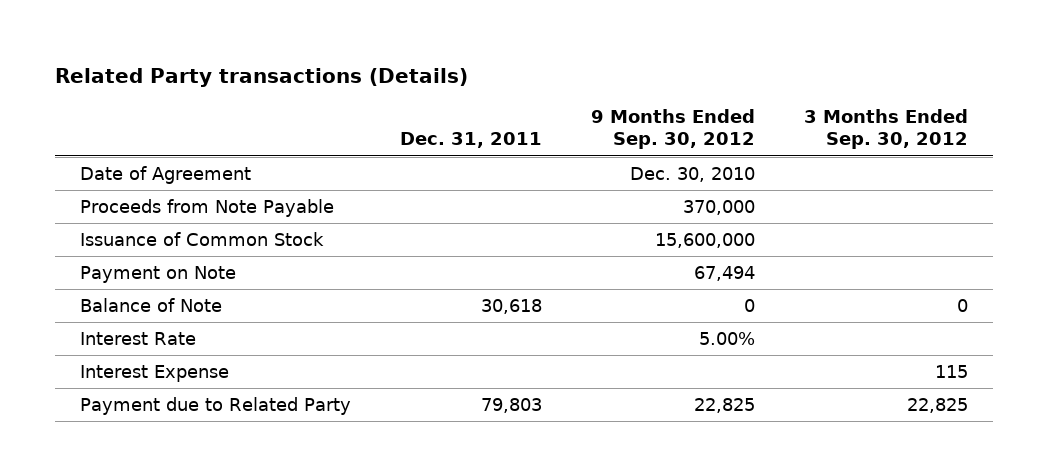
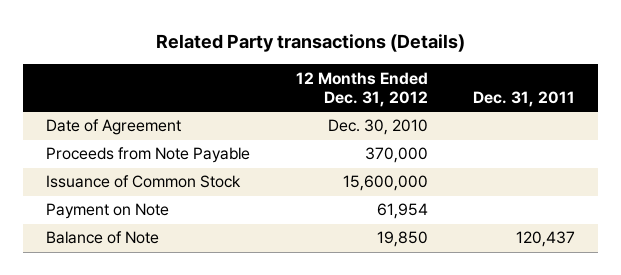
[590,109,755,150] 9 Months Ended Sep. 30, 2012 -> none
[804,109,969,150] 3 Months Ended Sep. 30, 2012 -> none
none -> [295,71,428,108] 12 Months Ended Dec. 31, 2012
[79,332,196,346] Interest Rate -> none
[79,365,229,383] Interest Expense -> none
[79,397,351,416] Payment due to Related Party -> none
[480,299,542,315] 30,618 -> [516,231,576,248] 120,437

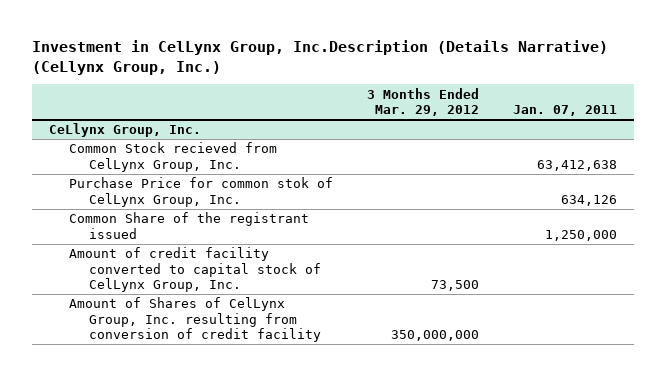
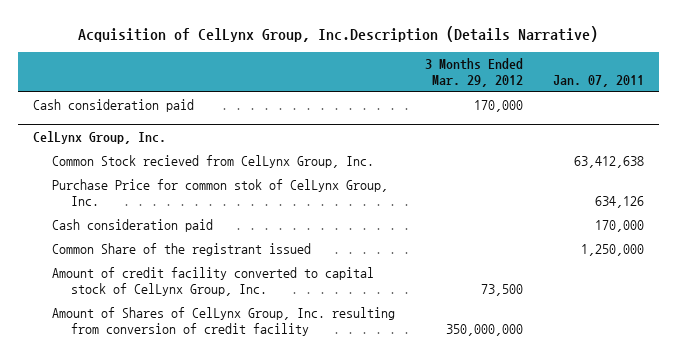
[32,40,609,75] Investment in CelLynx Group, Inc.Description (Details Narrative) (CeLlynx Group, Inc.) -> [78,25,599,42] Acquisition of CelLynx Group, Inc.Description (Details Narrative)
none -> [32,99,194,113] Cash consideration paid
[49,123,202,138] CeLlynx Group, Inc. -> [32,131,166,145] CelLynx Group, Inc.
none -> [52,219,214,233] Cash consideration paid

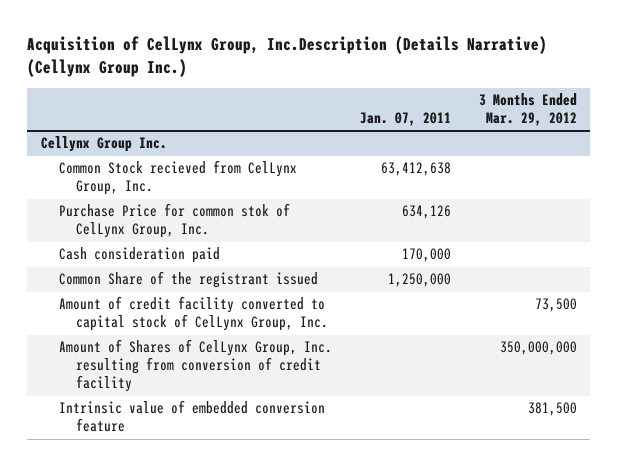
[78,25,599,42] Acquisition of CelLynx Group, Inc.Description (Details Narrative) -> [27,36,548,78] Acquisition of CelLynx Group, Inc.Description (Details Narrative) (Cellynx Group Inc.)
[32,99,194,113] Cash consideration paid -> none
[32,131,166,145] CelLynx Group, Inc. -> [41,136,168,153] Cellynx Group Inc.
none -> [58,400,325,433] Intrinsic value of embedded conversion feature

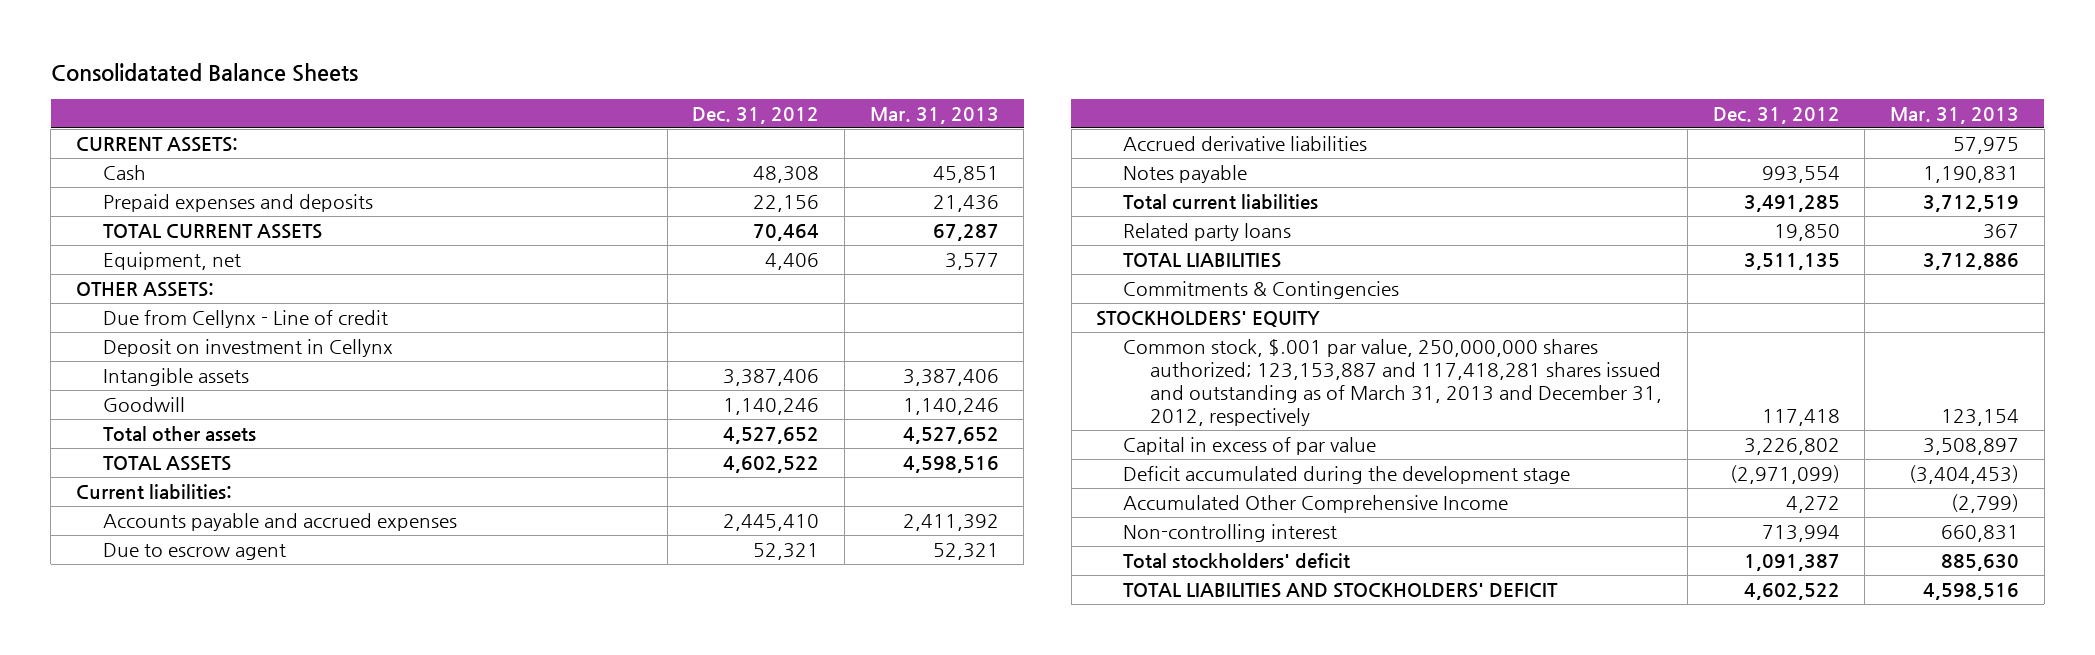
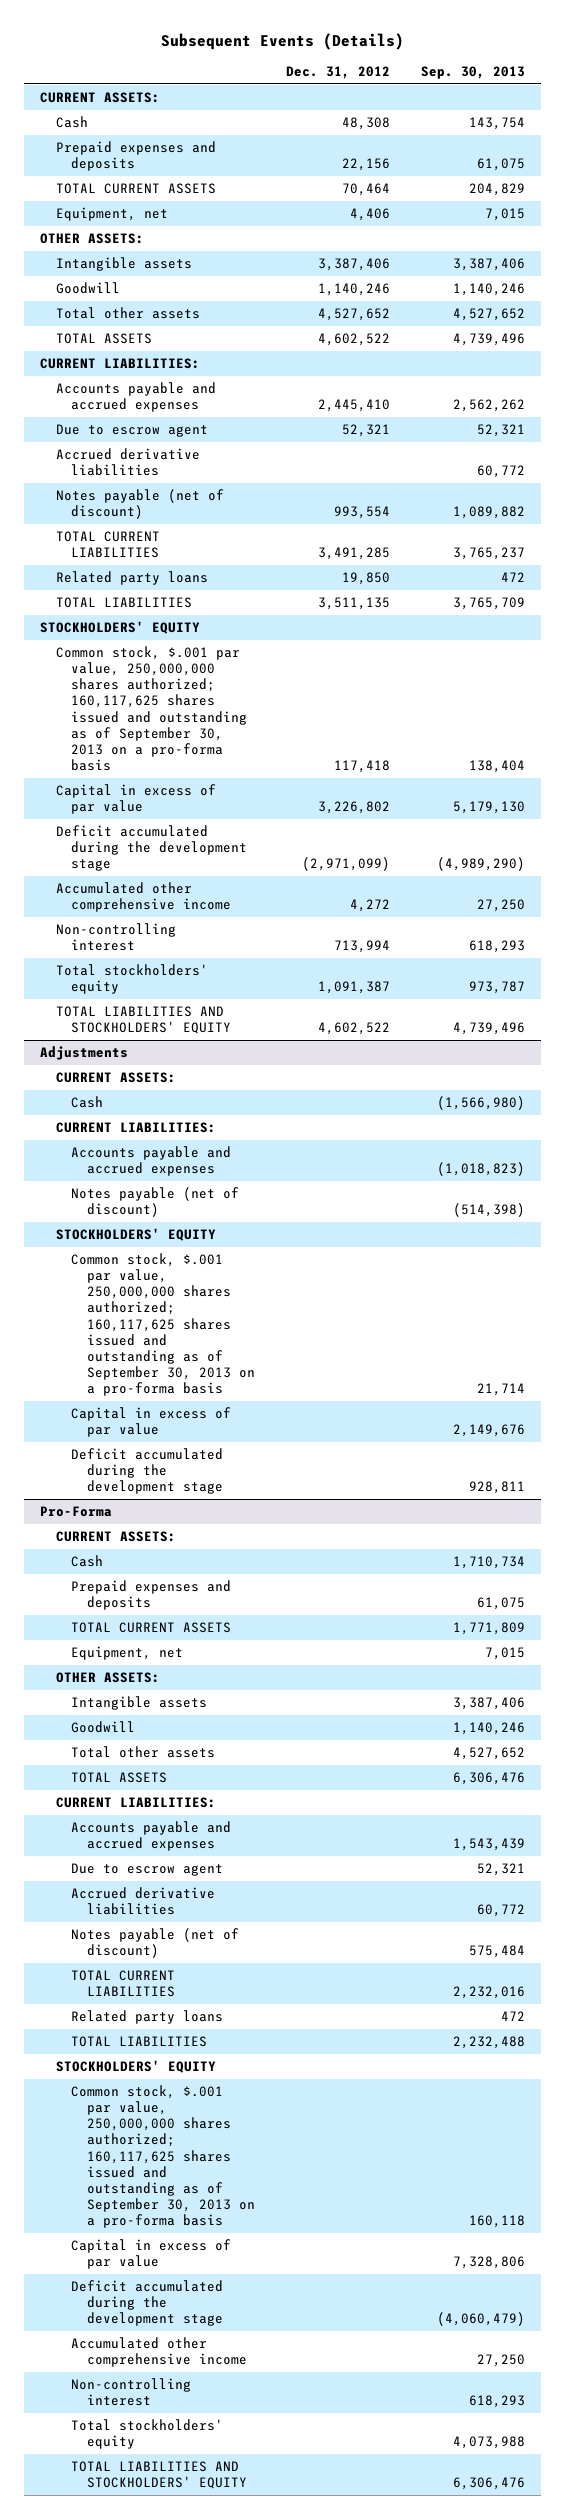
[50,62,358,82] Consolidatated Balance Sheets -> [160,32,404,50] Subsequent Events (Details)
[869,106,999,124] Mar. 31, 2013 -> none
none -> [421,66,526,80] Sep. 30, 2013
[102,310,388,329] Due from Cellynx - Line of credit -> none
[102,339,393,358] Deposit on investment in Cellynx -> none
[75,484,232,500] Current liabilities: -> [40,358,201,370] CURRENT LIABILITIES:
[1123,165,1248,184] Notes payable -> [55,489,224,520] Notes payable (net of discount)
[1123,194,1319,211] Total current liabilities -> [55,531,160,559] TOTAL CURRENT LIABILITIES
[1123,281,1400,300] Commitments & Contingencies -> none
[1123,339,1663,427] Common stock, $.001 par value, 250,000,000 shares authorized; 123,153,887 and 117,418,281 shares issued and outstanding as of March 31, 2013 and December 31, 2012, respectively -> [55,646,248,772] Common stock, $.001 par value, 250,000,000 shares authorized; 160,117,625 shares issued and outstanding as of September 30, 2013 on a pro-forma basis
[1123,495,1509,514] Accumulated Other Comprehensive Income -> [55,882,232,913] Accumulated other comprehensive income
[1123,553,1351,570] Total stockholders' deficit -> [55,964,208,995] Total stockholders' equity
[1123,583,1559,599] TOTAL LIABILITIES AND STOCKHOLDERS' DEFICIT -> [55,1006,232,1035] TOTAL LIABILITIES AND STOCKHOLDERS' EQUITY
none -> [40,1046,129,1061] Adjustments
none -> [55,1072,176,1084] CURRENT ASSETS:
none -> [71,1096,104,1109] Cash
none -> [55,1122,216,1134] CURRENT LIABILITIES:
none -> [71,1146,232,1177] Accounts payable and accrued expenses
none -> [71,1187,240,1218] Notes payable (net of discount)
none -> [55,1228,216,1242] STOCKHOLDERS' EQUITY
none -> [71,1253,255,1397] Common stock, $.001 par value, 250,000,000 shares authorized; 160,117,625 shares issued and outstanding as of September 30, 2013 on a pro-forma basis
none -> [71,1407,232,1438] Capital in excess of par value
none -> [71,1448,224,1495] Deficit accumulated during the development stage
none -> [40,1506,113,1518] Pro-Forma
none -> [55,1531,176,1543] CURRENT ASSETS:
none -> [71,1555,104,1568] Cash
none -> [71,1580,232,1611] Prepaid expenses and deposits
none -> [71,1622,232,1634] TOTAL CURRENT ASSETS
none -> [71,1646,184,1661] Equipment, net
none -> [55,1672,160,1684] OTHER ASSETS:
none -> [71,1696,208,1711] Intangible assets
none -> [71,1721,136,1734] Goodwill
none -> [71,1746,216,1759] Total other assets
none -> [71,1772,168,1784] TOTAL ASSETS
none -> [55,1797,216,1809] CURRENT LIABILITIES:
none -> [71,1821,232,1852] Accounts payable and accrued expenses
none -> [71,1863,224,1877] Due to escrow agent
none -> [71,1887,216,1916] Accrued derivative liabilities
none -> [71,1928,240,1959] Notes payable (net of discount)
none -> [71,1970,176,1998] TOTAL CURRENT LIABILITIES
none -> [71,2010,224,2025] Related party loans
none -> [71,2036,208,2048] TOTAL LIABILITIES
none -> [55,2060,216,2074] STOCKHOLDERS' EQUITY
none -> [71,2085,255,2229] Common stock, $.001 par value, 250,000,000 shares authorized; 160,117,625 shares issued and outstanding as of September 30, 2013 on a pro-forma basis
none -> [71,2239,232,2270] Capital in excess of par value
none -> [71,2280,224,2327] Deficit accumulated during the development stage
none -> [71,2337,247,2368] Accumulated other comprehensive income
none -> [71,2378,192,2407] Non-controlling interest
none -> [71,2419,224,2450] Total stockholders' equity
none -> [71,2461,247,2490] TOTAL LIABILITIES AND STOCKHOLDERS' EQUITY

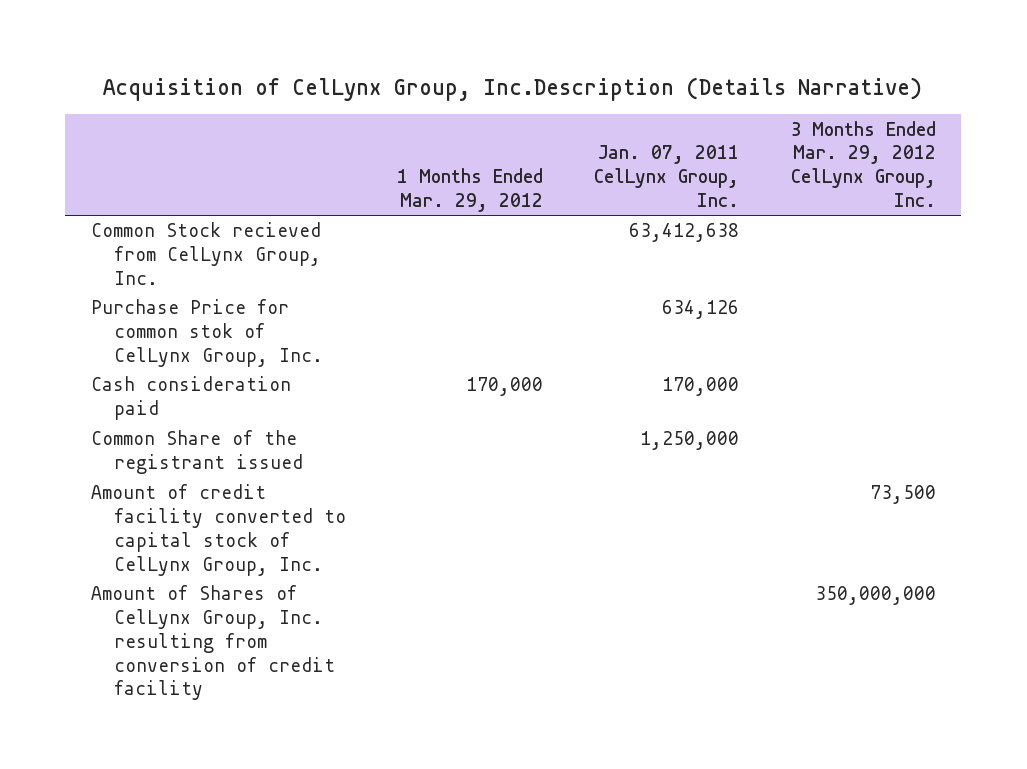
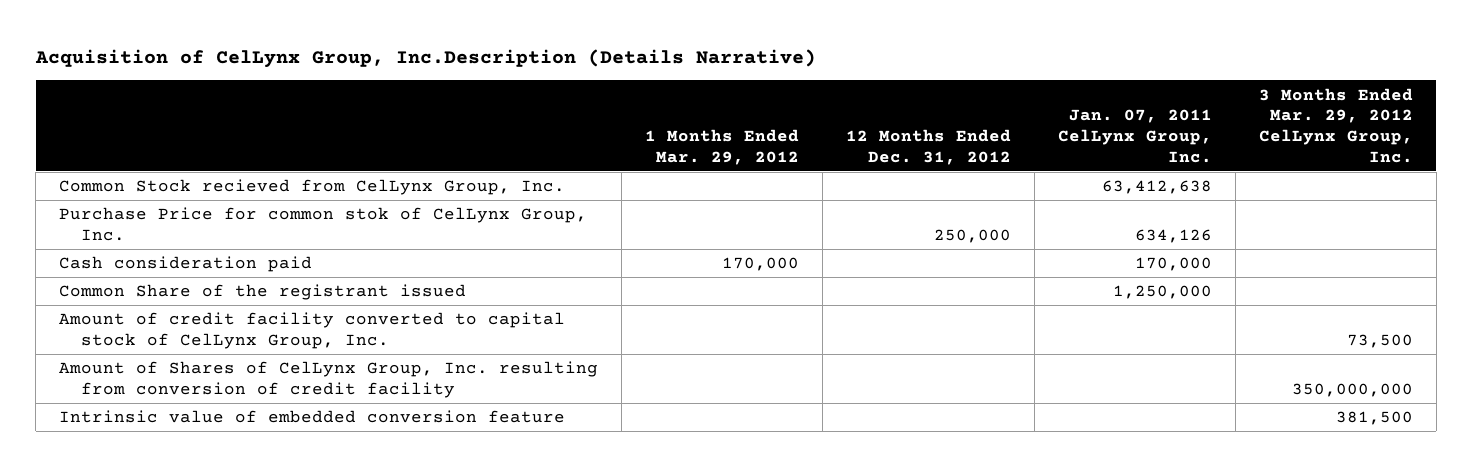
none -> [845,129,1011,166] 12 Months Ended Dec. 31, 2012
none -> [59,410,566,424] Intrinsic value of embedded conversion feature

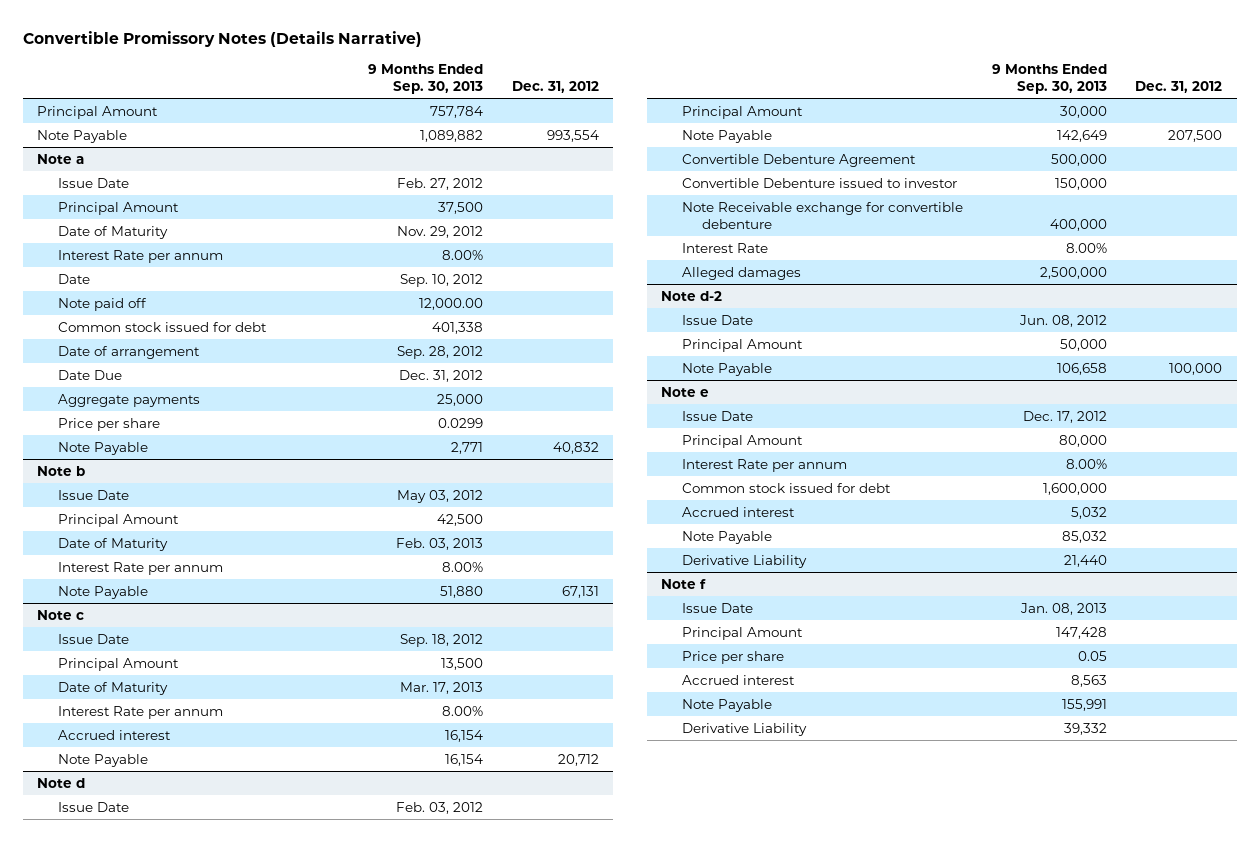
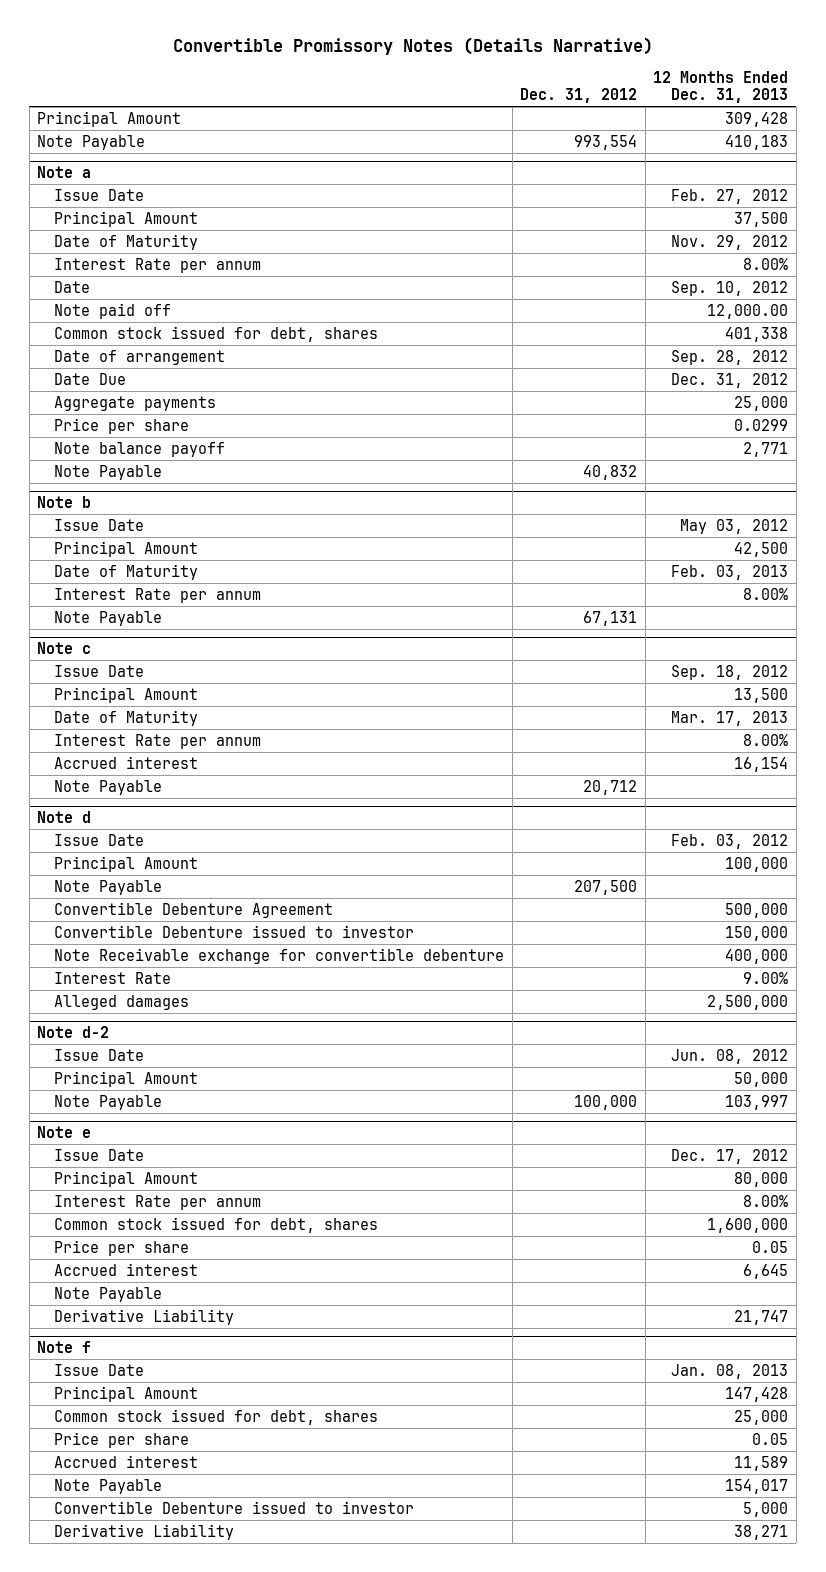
[367,64,483,94] 9 Months Ended Sep. 30, 2013 -> none
none -> [653,70,789,104] 12 Months Ended Dec. 31, 2013
[58,321,268,332] Common stock issued for debt -> [54,325,379,342] Common stock issued for debt, shares
none -> [54,441,226,457] Note balance payoff
[681,482,891,493] Common stock issued for debt -> [54,1216,379,1233] Common stock issued for debt, shares
none -> [54,1239,190,1256] Price per share
none -> [54,1408,379,1425] Common stock issued for debt, shares
none -> [54,1500,415,1514] Convertible Debenture issued to investor

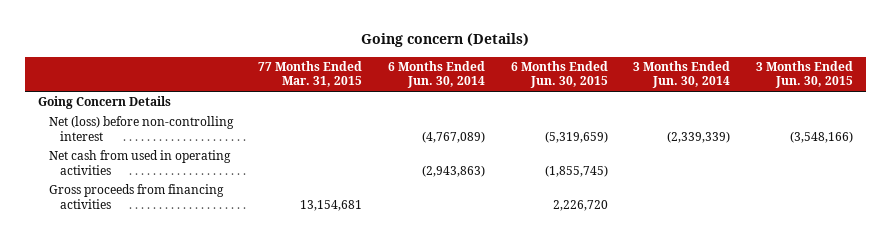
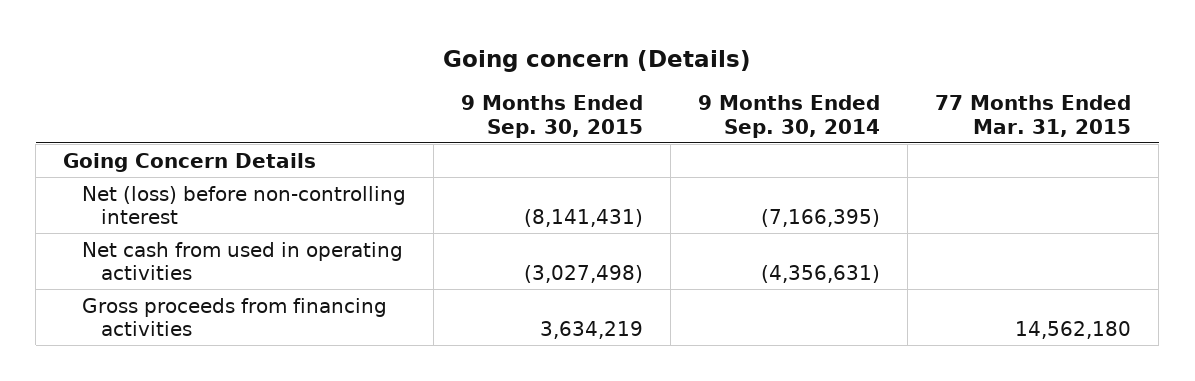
[388,60,486,89] 6 Months Ended Jun. 30, 2014 -> none
[510,60,608,89] 6 Months Ended Jun. 30, 2015 -> none
[633,60,731,89] 3 Months Ended Jun. 30, 2014 -> none
[755,60,853,89] 3 Months Ended Jun. 30, 2015 -> none
none -> [461,95,644,138] 9 Months Ended Sep. 30, 2015
none -> [698,95,881,138] 9 Months Ended Sep. 30, 2014
[300,199,363,211] 13,154,681 -> [1015,321,1132,340] 14,562,180

